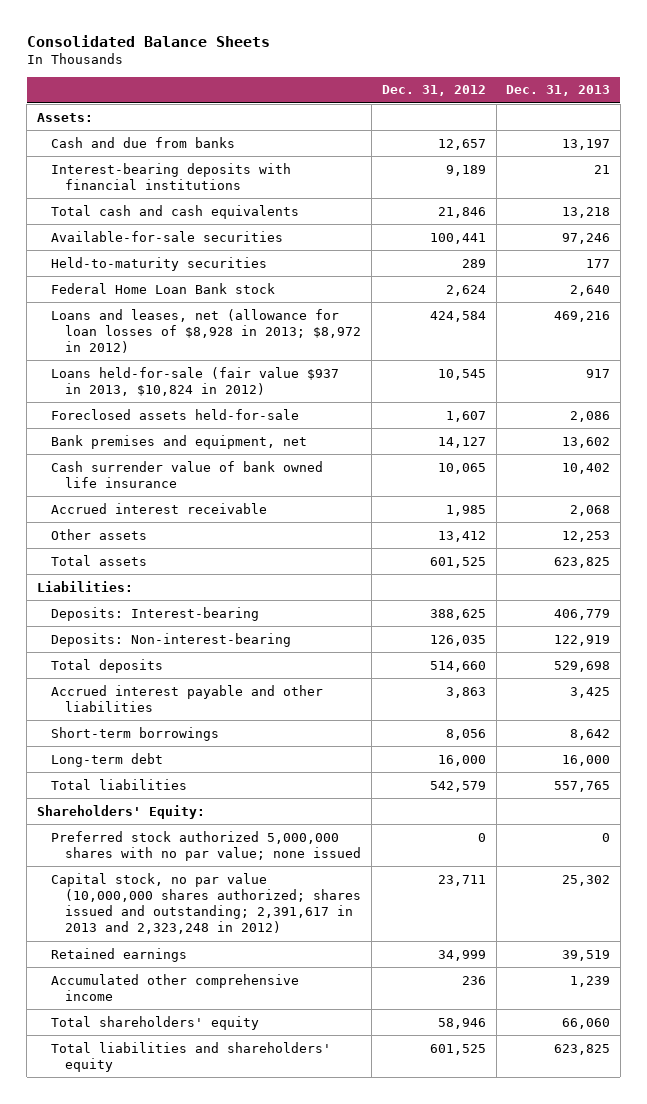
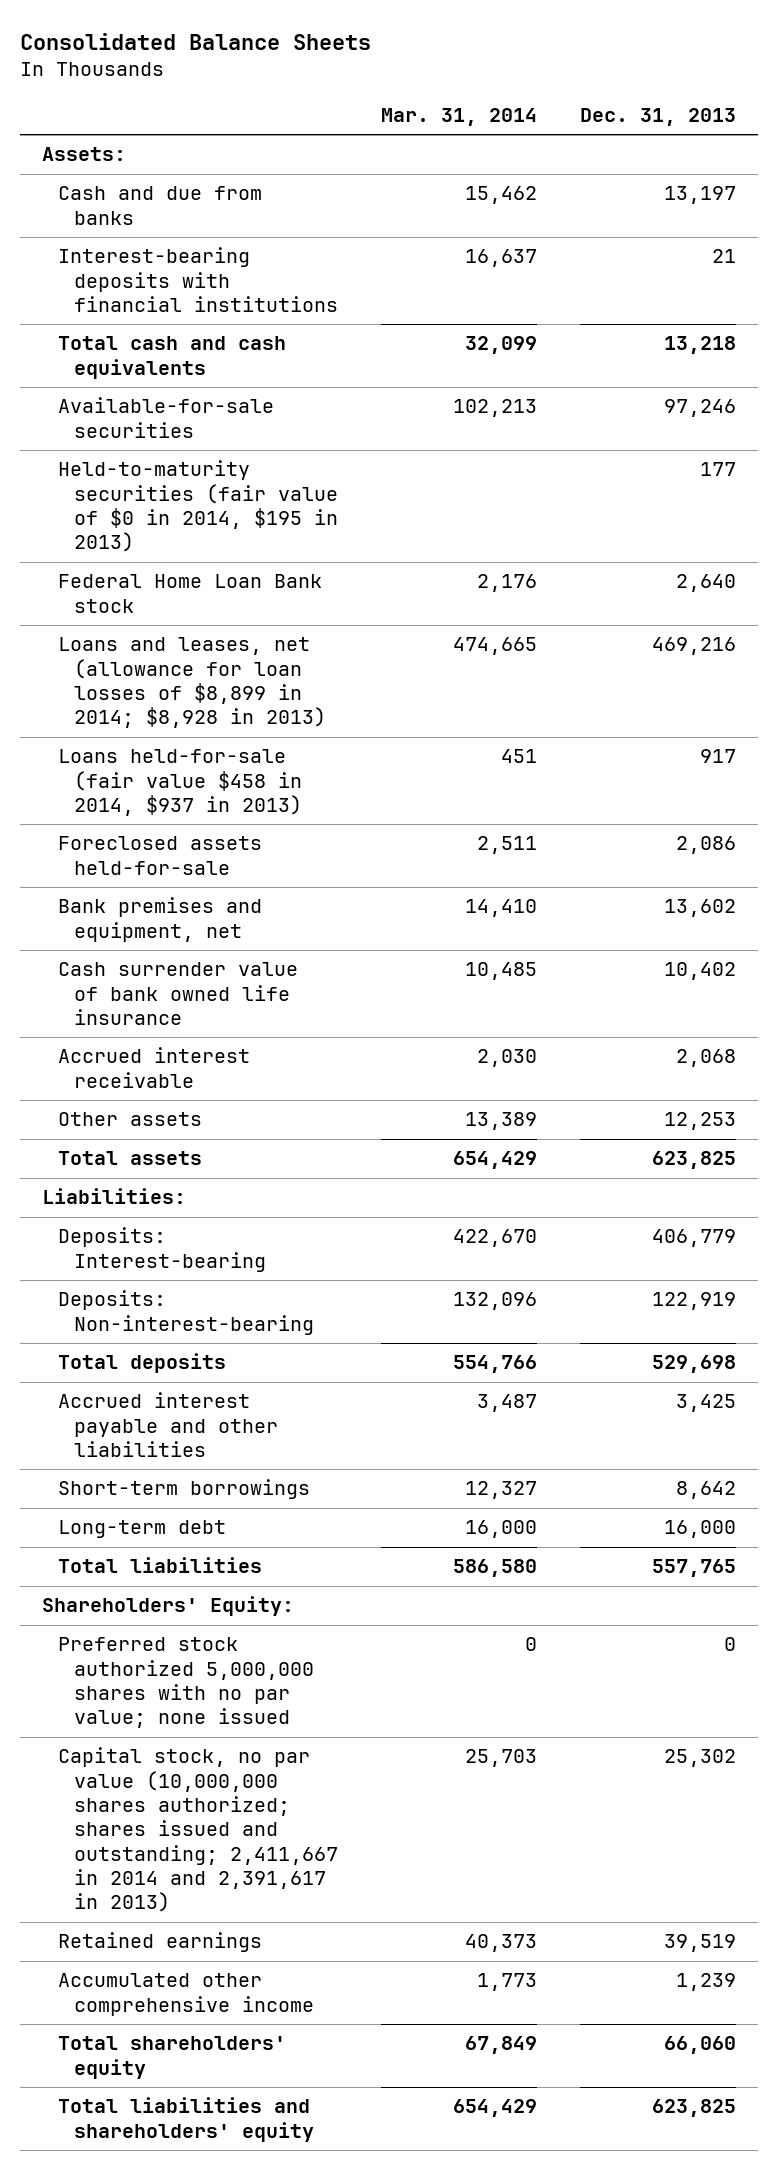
[381,85,486,97] Dec. 31, 2012 -> none
none -> [380,107,537,126] Mar. 31, 2014
[51,256,268,271] Held-to-maturity securities -> [57,460,338,553] Held-to-maturity securities (fair value of $0 in 2014, $195 in 2013)
[51,308,362,354] Loans and leases, net (allowance for loan losses of $8,928 in 2013; $8,972 in 2012) -> [57,637,326,729] Loans and leases, net (allowance for loan losses of $8,899 in 2014; $8,928 in 2013)
[51,366,340,396] Loans held-for-sale (fair value $937 in 2013, $10,824 in 2012) -> [57,749,302,816] Loans held-for-sale (fair value $458 in 2014, $937 in 2013)
[51,872,362,935] Capital stock, no par value (10,000,000 shares authorized; shares issued and outstanding; 2,391,617 in 2013 and 2,323,248 in 2012) -> [57,1747,338,1913] Capital stock, no par value (10,000,000 shares authorized; shares issued and outstanding; 2,411,667 in 2014 and 2,391,617 in 2013)

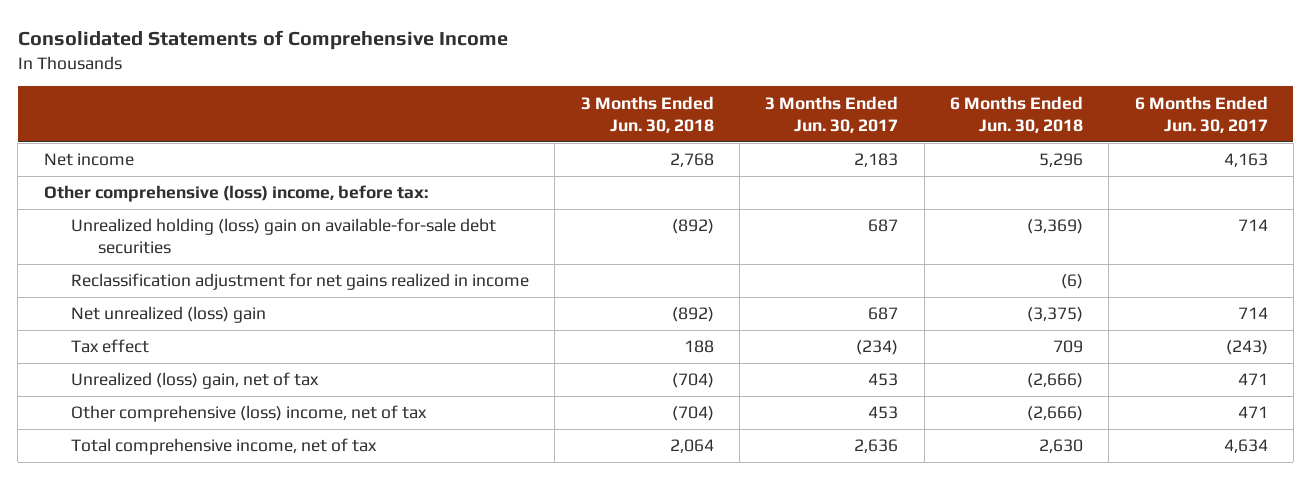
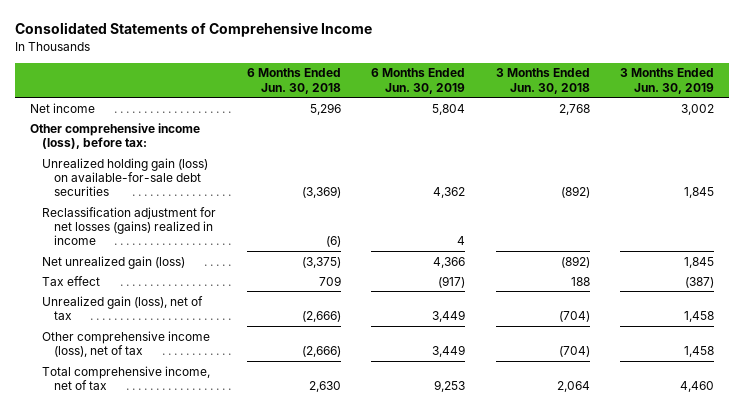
[765,95,899,133] 3 Months Ended Jun. 30, 2017 -> none
[1134,95,1268,133] 6 Months Ended Jun. 30, 2017 -> none
none -> [371,68,466,94] 6 Months Ended Jun. 30, 2019
none -> [620,68,715,94] 3 Months Ended Jun. 30, 2019
[43,185,428,203] Other comprehensive (loss) income, before tax: -> [30,122,201,149] Other comprehensive income (loss), before tax:
[71,218,497,255] Unrealized holding (loss) gain on available-for-sale debt securities -> [42,157,209,196] Unrealized holding gain (loss) on available-for-sale debt securities
[71,273,530,291] Reclassification adjustment for net gains realized in income -> [42,206,217,245] Reclassification adjustment for net losses (gains) realized in income
[71,306,267,324] Net unrealized (loss) gain -> [42,255,186,269] Net unrealized gain (loss)
[71,372,320,390] Unrealized (loss) gain, net of tax -> [42,295,204,320] Unrealized gain (loss), net of tax
[71,405,428,423] Other comprehensive (loss) income, net of tax -> [42,330,211,357] Other comprehensive income (loss), net of tax

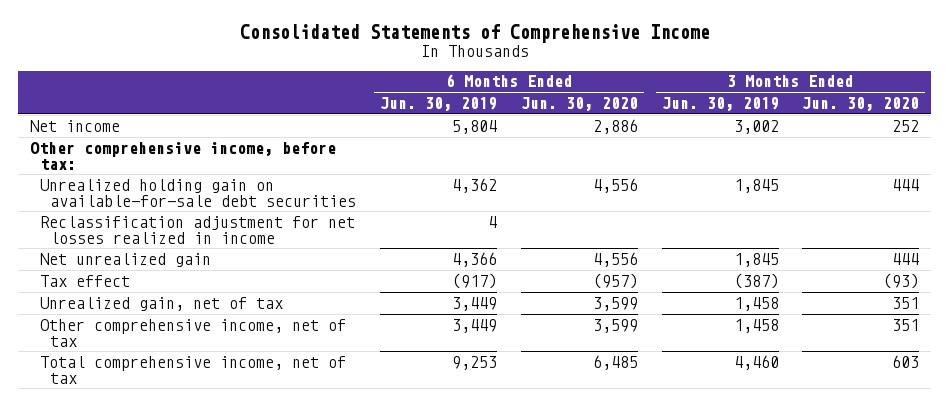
[246,68,341,94] 6 Months Ended Jun. 30, 2018 -> none
[495,68,590,94] 3 Months Ended Jun. 30, 2018 -> none
none -> [520,97,638,112] Jun. 30, 2020
none -> [802,97,920,112] Jun. 30, 2020
[30,122,201,149] Other comprehensive income (loss), before tax: -> [30,141,337,170] Other comprehensive income, before tax:
[42,157,209,196] Unrealized holding gain (loss) on available-for-sale debt securities -> [40,178,357,207] Unrealized holding gain on available-for-sale debt securities
[42,206,217,245] Reclassification adjustment for net losses (gains) realized in income -> [40,215,356,244] Reclassification adjustment for net losses realized in income
[42,255,186,269] Net unrealized gain (loss) -> [40,252,212,267] Net unrealized gain
[42,295,204,320] Unrealized gain (loss), net of tax -> [40,296,284,311] Unrealized gain, net of tax
[42,330,211,357] Other comprehensive income (loss), net of tax -> [40,318,347,347] Other comprehensive income, net of tax

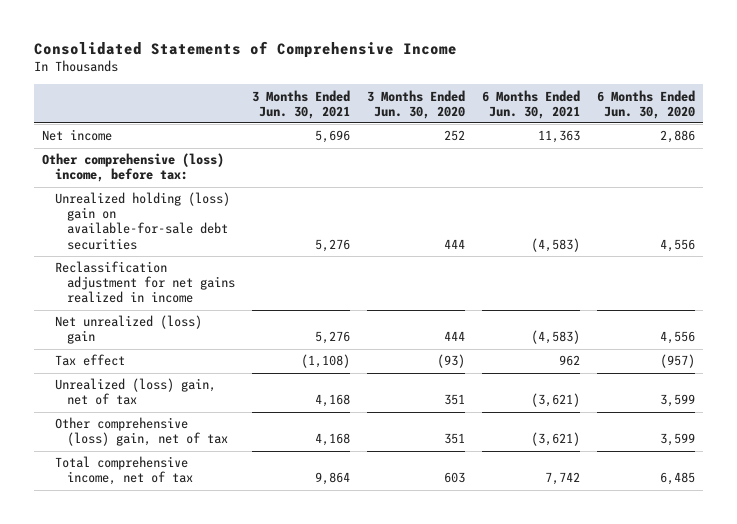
[380,97,498,112] Jun. 30, 2019 -> none
[661,97,779,112] Jun. 30, 2019 -> none
none -> [251,89,350,119] 3 Months Ended Jun. 30, 2021
none -> [481,89,580,119] 6 Months Ended Jun. 30, 2021
[30,141,337,170] Other comprehensive income, before tax: -> [42,153,225,183] Other comprehensive (loss) income, before tax:
[40,178,357,207] Unrealized holding gain on available-for-sale debt securities -> [54,192,230,250] Unrealized holding (loss) gain on available-for-sale debt securities
[40,215,356,244] Reclassification adjustment for net losses realized in income -> [54,261,235,304] Reclassification adjustment for net gains realized in income
[40,252,212,267] Net unrealized gain -> [54,315,202,345] Net unrealized (loss) gain
[40,296,284,311] Unrealized gain, net of tax -> [54,378,216,406] Unrealized (loss) gain, net of tax
[40,318,347,347] Other comprehensive income, net of tax -> [54,417,228,447] Other comprehensive (loss) gain, net of tax

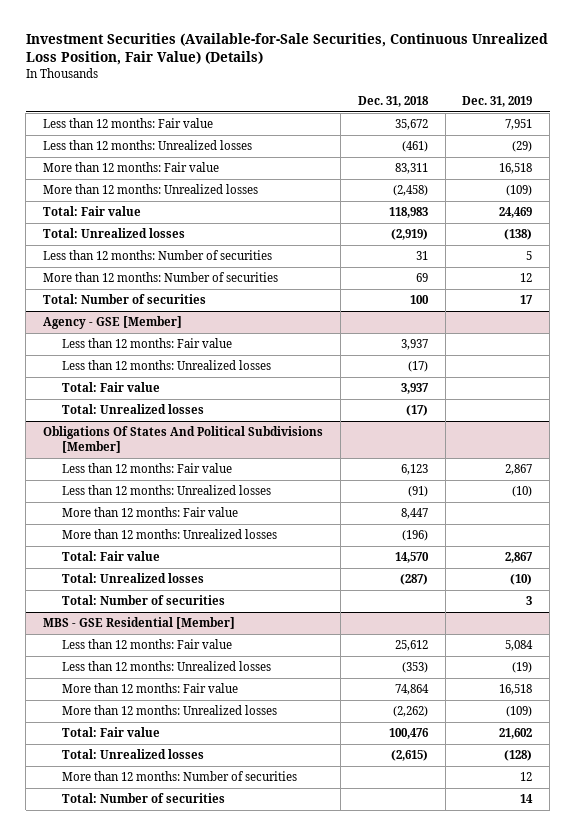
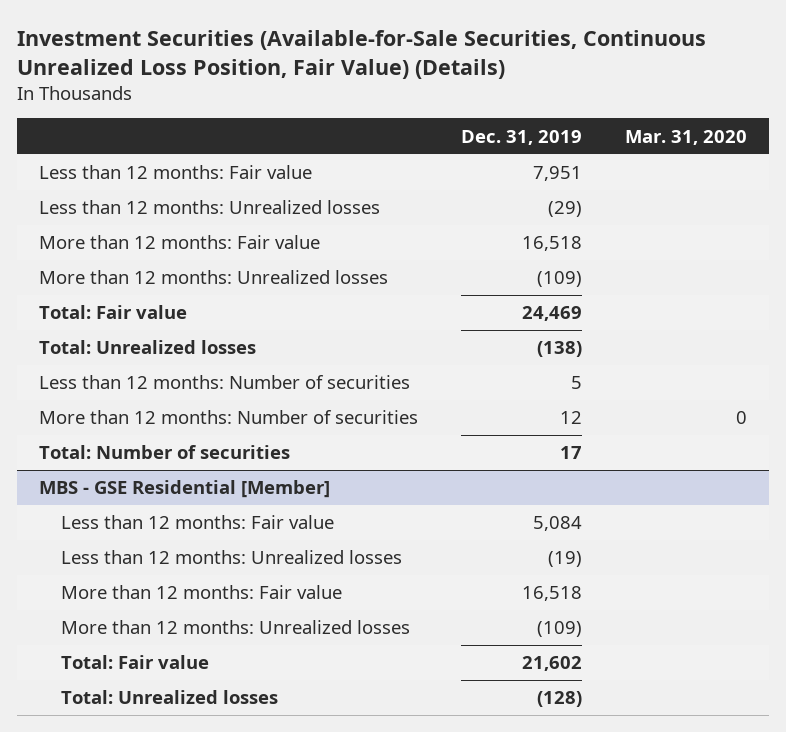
[357,95,429,107] Dec. 31, 2018 -> none
none -> [625,129,748,145] Mar. 31, 2020
[43,316,183,330] Agency - GSE [Member] -> none
[61,338,232,349] Less than 12 months: Fair value -> none
[61,360,271,371] Less than 12 months: Unrealized losses -> none
[61,382,160,393] Total: Fair value -> none
[61,404,204,415] Total: Unrealized losses -> none
[43,426,324,454] Obligations Of States And Political Subdivisions [Member] -> none
[61,463,232,474] Less than 12 months: Fair value -> none
[61,485,271,496] Less than 12 months: Unrealized losses -> none
[61,507,238,518] More than 12 months: Fair value -> none
[61,529,277,540] More than 12 months: Unrealized losses -> none
[61,551,160,562] Total: Fair value -> none
[61,573,204,584] Total: Unrealized losses -> none
[61,595,225,606] Total: Number of securities -> none
[61,771,297,782] More than 12 months: Number of securities -> none
[61,793,225,804] Total: Number of securities -> none

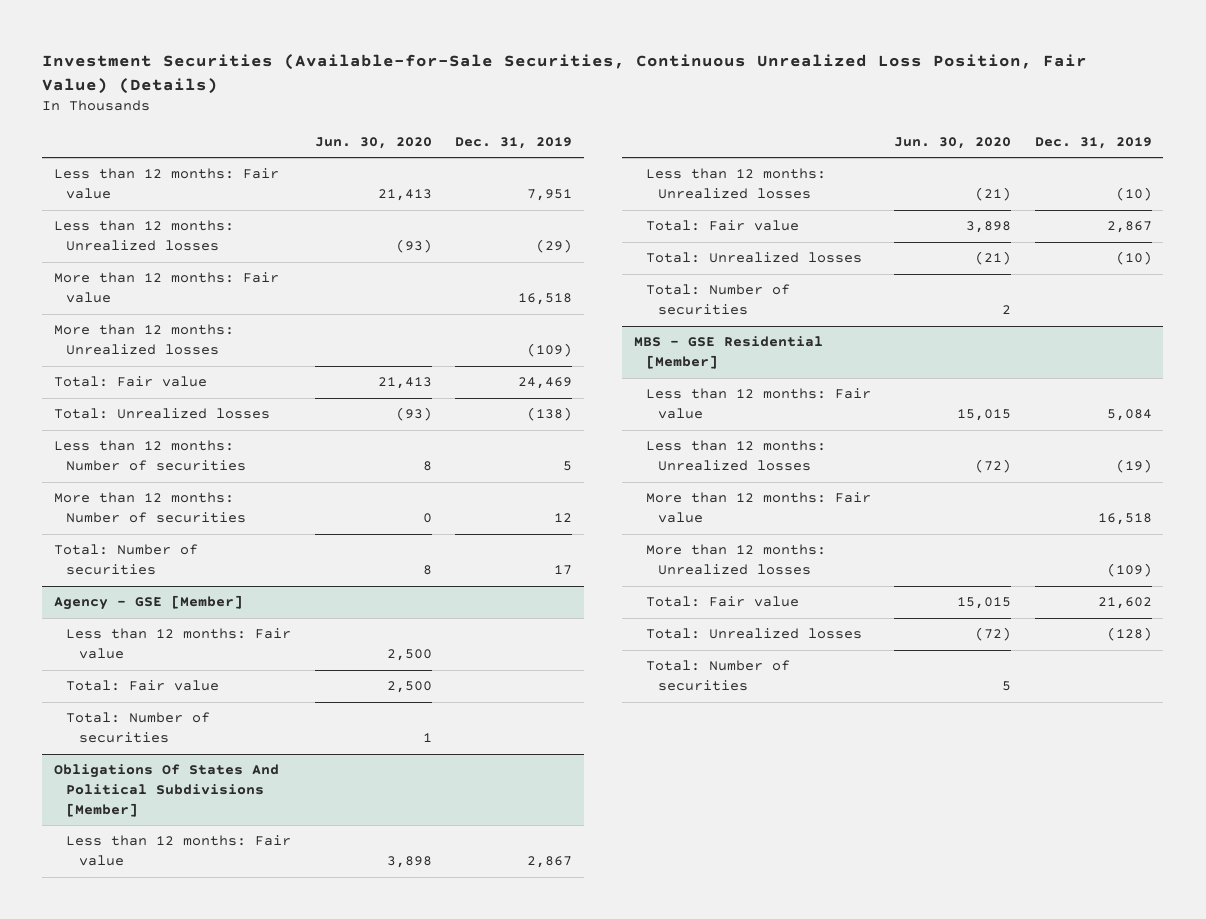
[625,129,748,145] Mar. 31, 2020 -> none
none -> [314,136,432,149] Jun. 30, 2020
none -> [54,595,244,611] Agency - GSE [Member]
none -> [66,628,292,660] Less than 12 months: Fair value
none -> [66,680,220,692] Total: Fair value
none -> [66,712,211,744] Total: Number of securities
none -> [54,764,280,817] Obligations Of States And Political Subdivisions [Member]
none -> [66,835,292,867] Less than 12 months: Fair value
none -> [646,168,827,200] Less than 12 months: Unrealized losses
none -> [646,220,800,232] Total: Fair value
none -> [646,252,863,264] Total: Unrealized losses
none -> [646,284,791,316] Total: Number of securities
none -> [646,660,791,692] Total: Number of securities

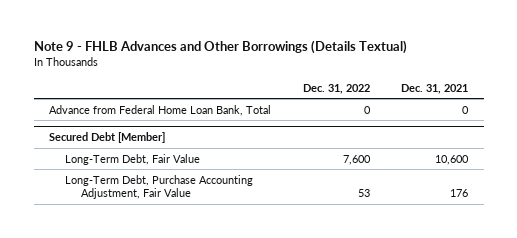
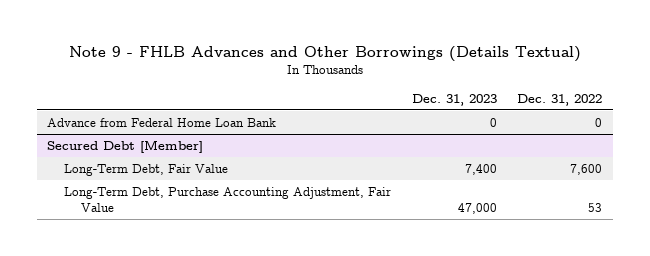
[401,83,469,94] Dec. 31, 2021 -> none
none -> [411,93,497,106] Dec. 31, 2023
[49,104,272,116] Advance from Federal Home Loan Bank, Total -> [47,117,277,127] Advance from Federal Home Loan Bank

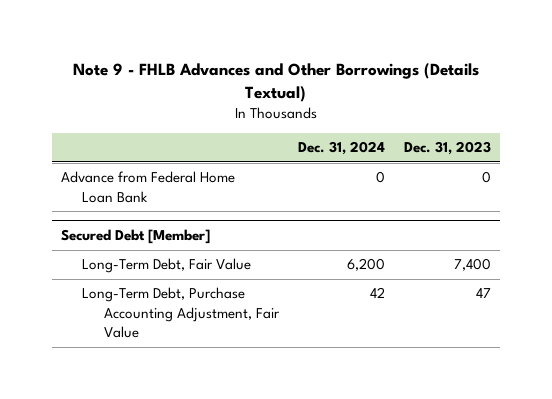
[517,93,603,106] Dec. 31, 2022 -> none
none -> [297,141,385,156] Dec. 31, 2024
[457,202,497,214] 47,000 -> [475,288,491,299] 47

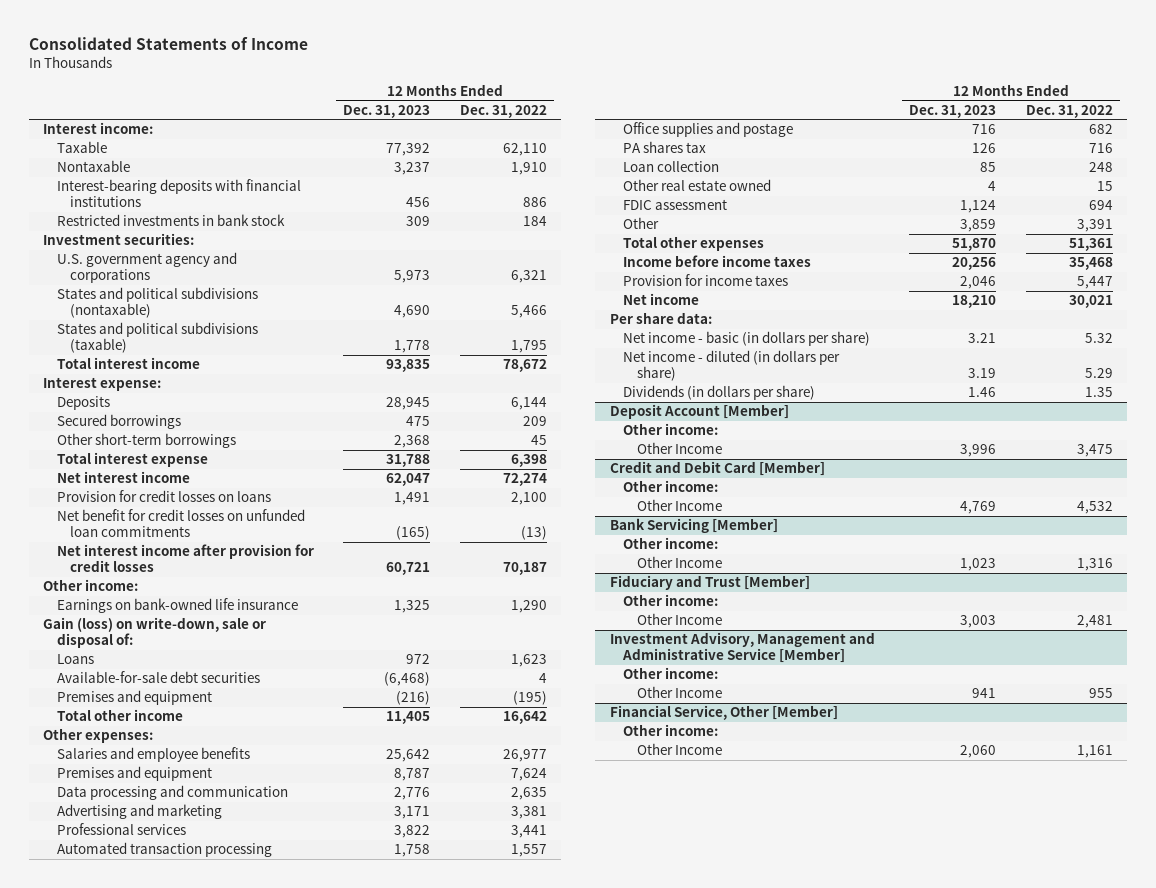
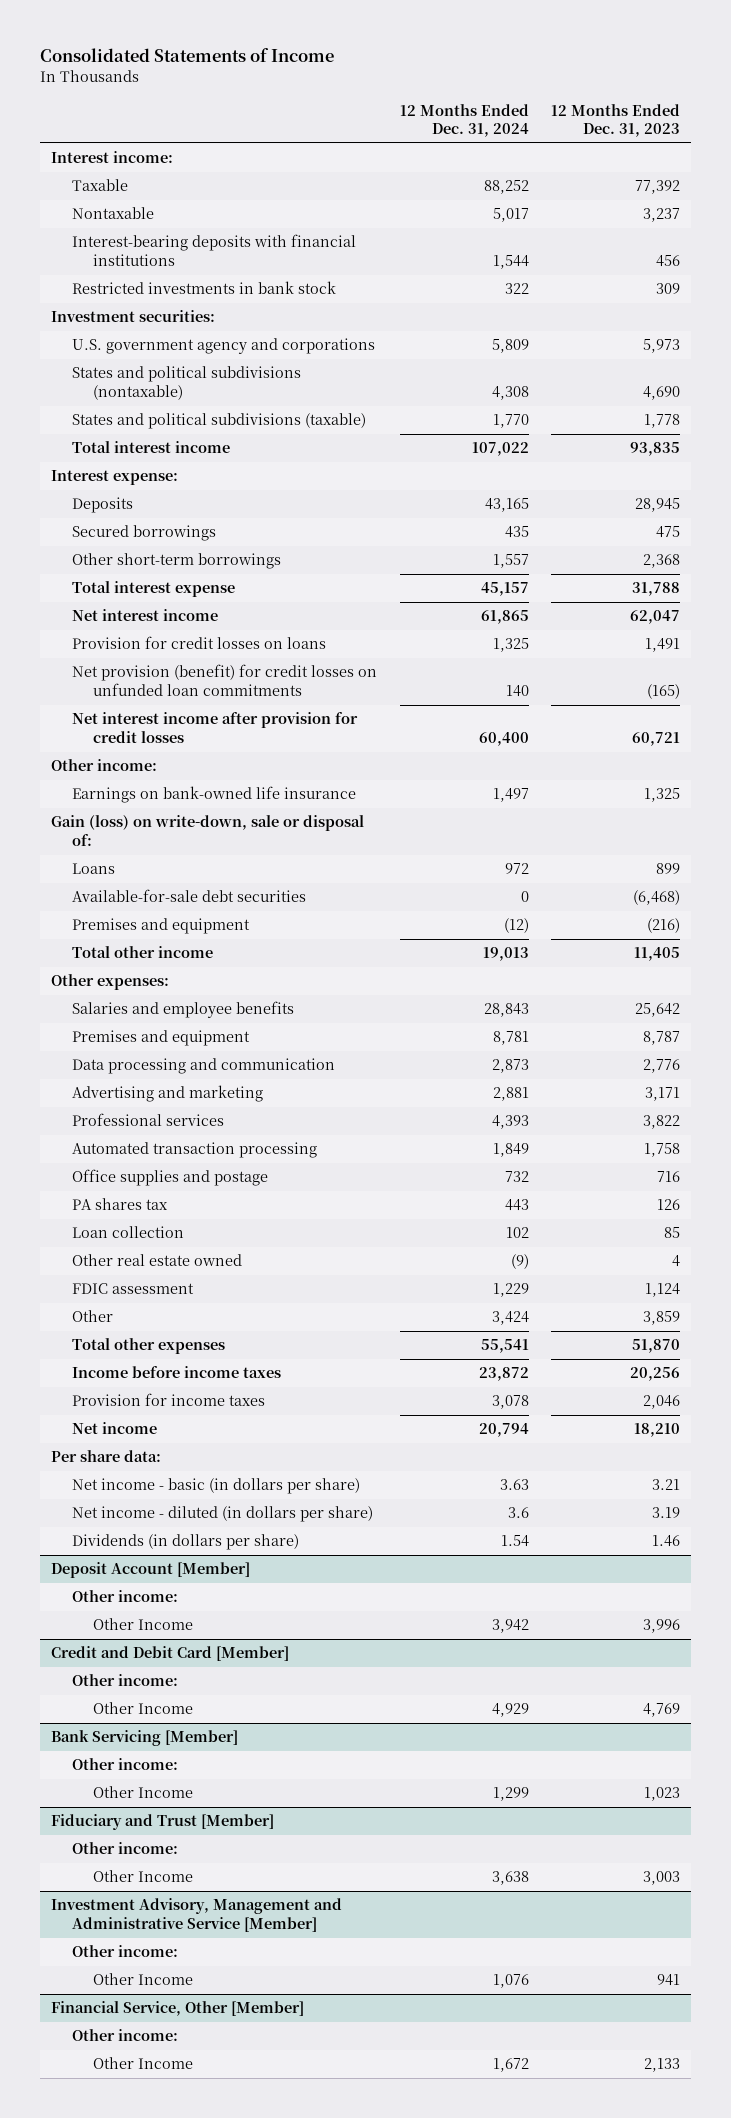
[459,104,547,118] Dec. 31, 2022 -> none
none -> [399,103,529,138] 12 Months Ended Dec. 31, 2024
[56,509,305,538] Net benefit for credit losses on unfunded loan commitments -> [72,664,378,696] Net provision (benefit) for credit losses on unfunded loan commitments
[406,654,431,665] 972 -> [656,863,681,875] 899
[960,745,997,759] 2,060 -> [644,2058,681,2073] 2,133

